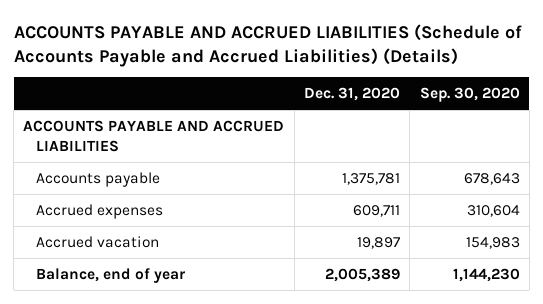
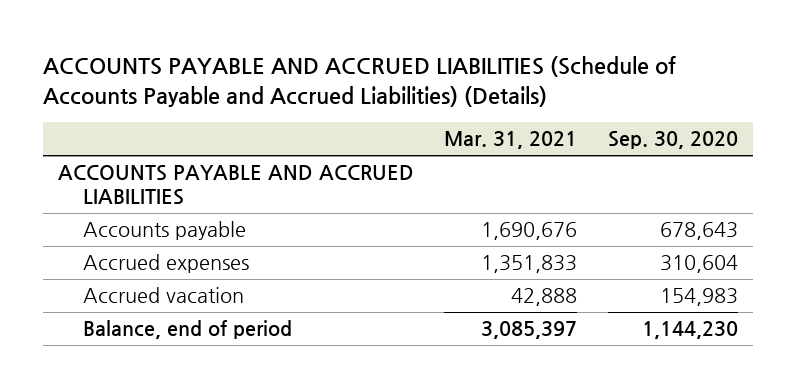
[303,87,400,102] Dec. 31, 2020 -> none
none -> [444,131,578,150] Mar. 31, 2021
[36,267,186,283] Balance, end of year -> [82,320,292,340] Balance, end of period

